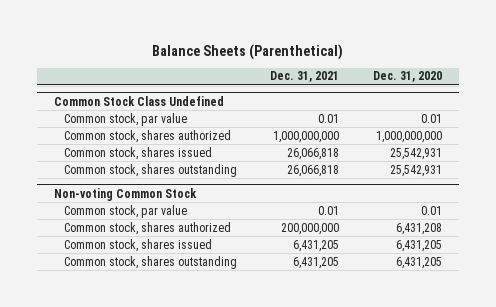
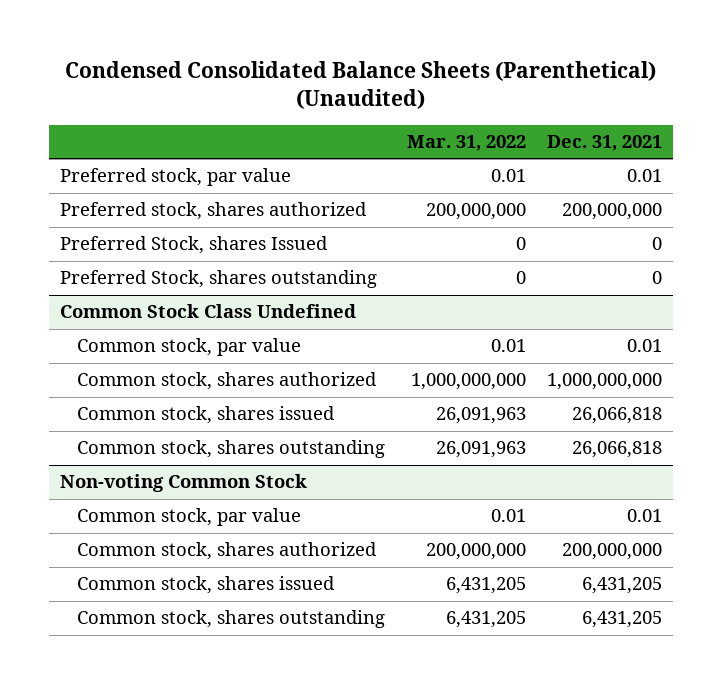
[152,43,344,60] Balance Sheets (Parenthetical) -> [64,60,656,110] Condensed Consolidated Balance Sheets (Parenthetical) (Unaudited)
[373,71,443,83] Dec. 31, 2020 -> none
none -> [406,134,526,151] Mar. 31, 2022
none -> [59,168,291,187] Preferred stock, par value
none -> [59,202,367,221] Preferred stock, shares authorized
none -> [59,236,328,255] Preferred Stock, shares Issued
none -> [59,270,377,289] Preferred Stock, shares outstanding

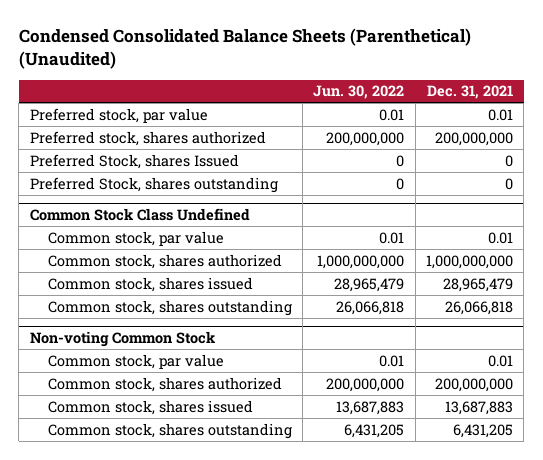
[406,134,526,151] Mar. 31, 2022 -> none
none -> [313,85,405,100] Jun. 30, 2022
[571,407,662,425] 26,066,818 -> [442,277,513,292] 28,965,479
[581,577,662,595] 6,431,205 -> [444,400,513,415] 13,687,883

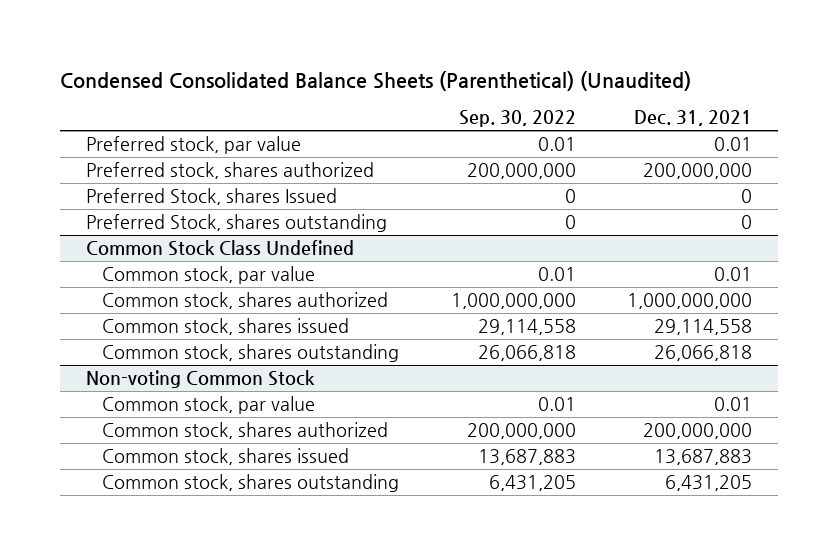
[313,85,405,100] Jun. 30, 2022 -> none
none -> [458,110,576,128] Sep. 30, 2022
[442,277,513,292] 28,965,479 -> [654,318,753,335] 29,114,558

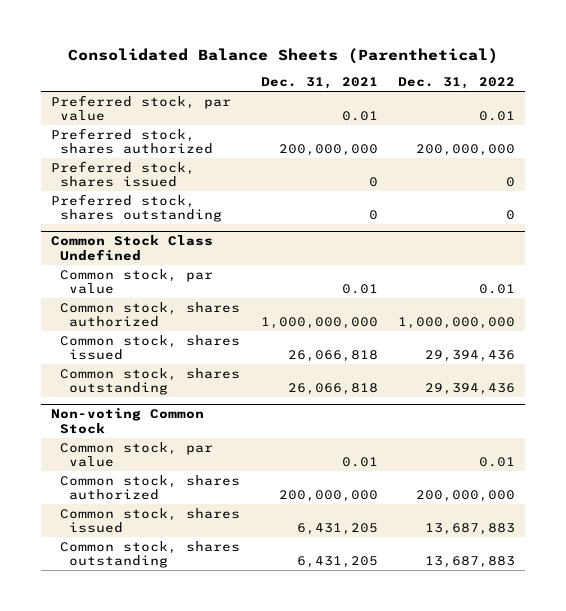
[60,71,692,92] Condensed Consolidated Balance Sheets (Parenthetical) (Unaudited) -> [67,48,498,65] Consolidated Balance Sheets (Parenthetical)
[458,110,576,128] Sep. 30, 2022 -> none
none -> [398,77,516,90] Dec. 31, 2022
[86,187,338,205] Preferred Stock, shares Issued -> [50,160,195,188] Preferred stock, shares issued
[86,213,388,232] Preferred Stock, shares outstanding -> [50,193,223,223] Preferred stock, shares outstanding
[654,318,753,335] 29,114,558 -> [287,350,378,363] 26,066,818
[654,448,753,465] 13,687,883 -> [296,523,378,536] 6,431,205

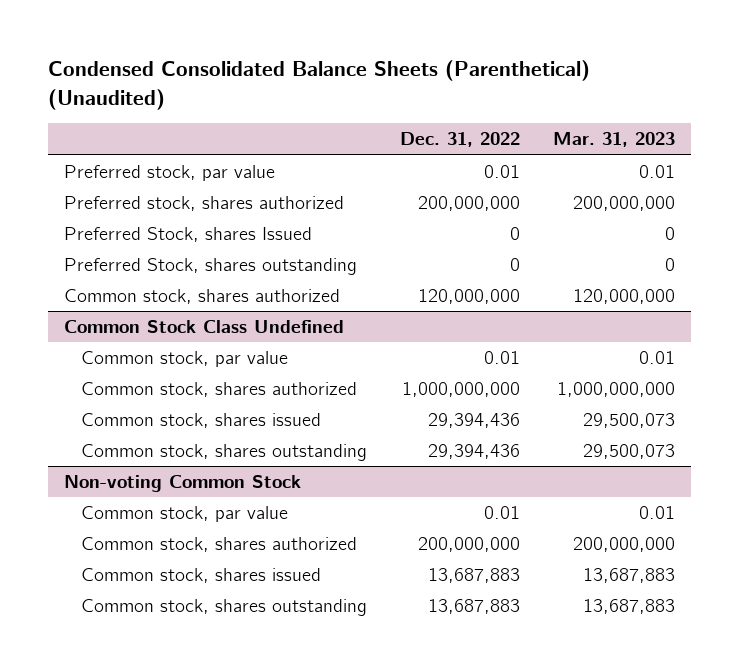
[67,48,498,65] Consolidated Balance Sheets (Parenthetical) -> [47,60,590,110] Condensed Consolidated Balance Sheets (Parenthetical) (Unaudited)
[260,77,378,90] Dec. 31, 2021 -> none
none -> [552,132,675,148] Mar. 31, 2023
[50,160,195,188] Preferred stock, shares issued -> [64,227,313,243] Preferred Stock, shares Issued
[50,193,223,223] Preferred stock, shares outstanding -> [64,258,358,276] Preferred Stock, shares outstanding
none -> [64,289,341,305] Common stock, shares authorized

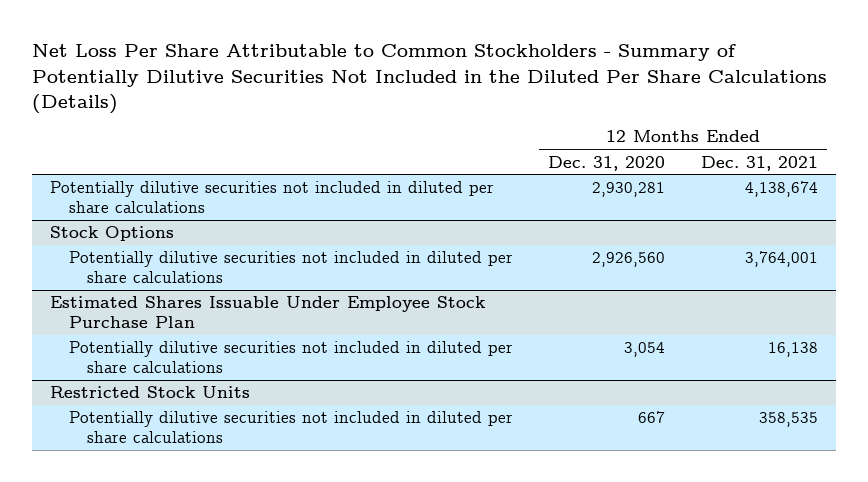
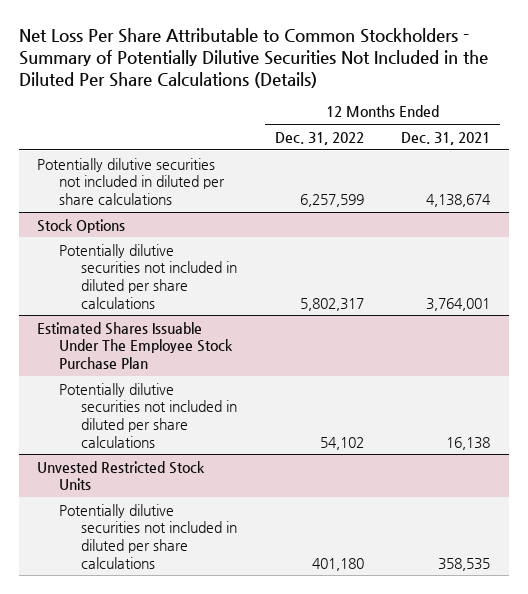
[548,155,666,171] Dec. 31, 2020 -> none
none -> [274,131,364,145] Dec. 31, 2022
[50,296,487,329] Estimated Shares Issuable Under Employee Stock Purchase Plan -> [37,321,234,369] Estimated Shares Issuable Under The Employee Stock Purchase Plan
[50,386,251,399] Restricted Stock Units -> [37,460,206,491] Unvested Restricted Stock Units

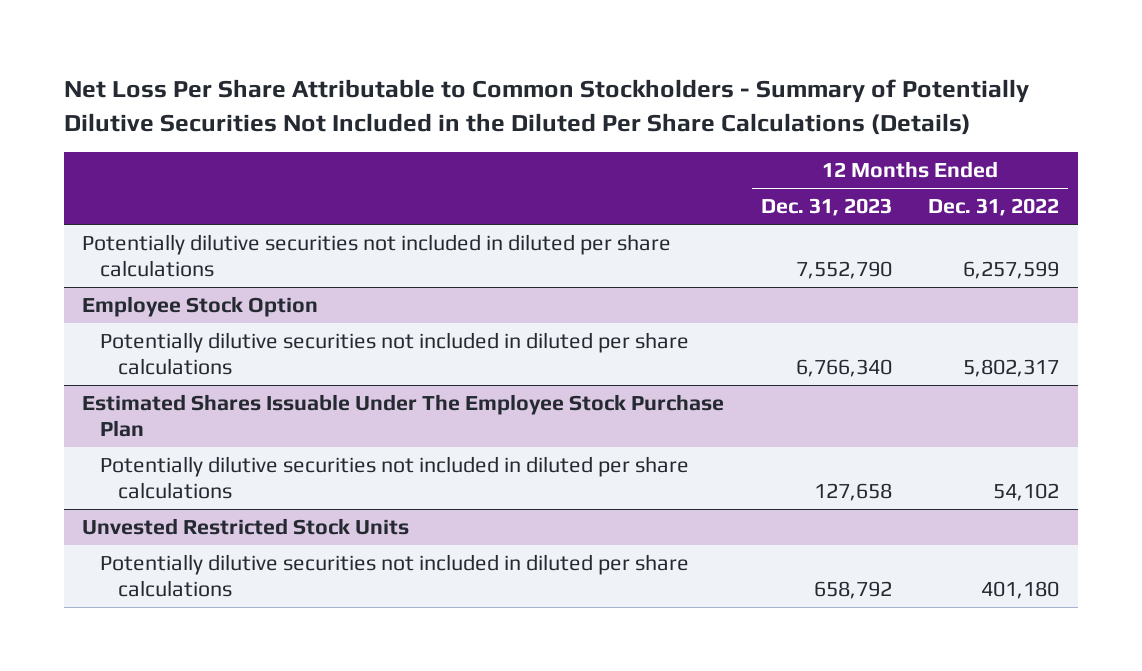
[401,131,491,145] Dec. 31, 2021 -> none
none -> [760,198,892,217] Dec. 31, 2023
[37,218,126,233] Stock Options -> [82,296,319,318] Employee Stock Option

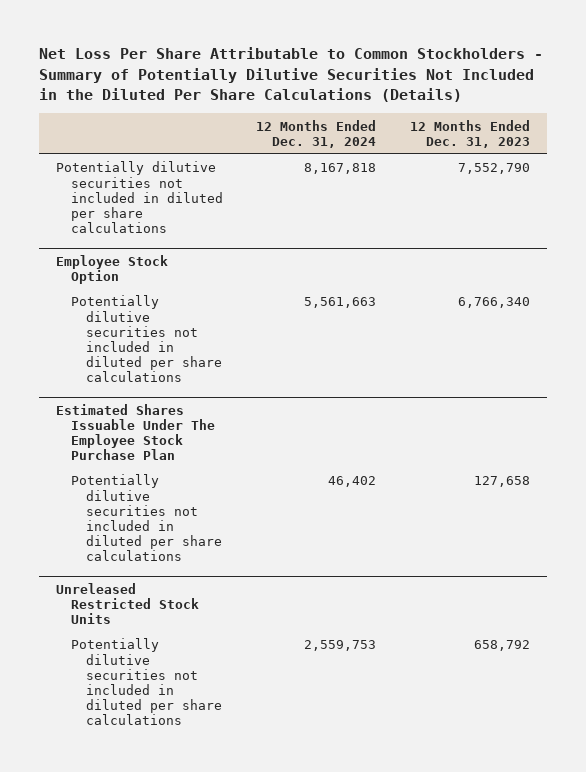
[928,198,1060,217] Dec. 31, 2022 -> none
none -> [256,119,377,148] 12 Months Ended Dec. 31, 2024
[82,518,410,536] Unvested Restricted Stock Units -> [55,583,199,625] Unreleased Restricted Stock Units

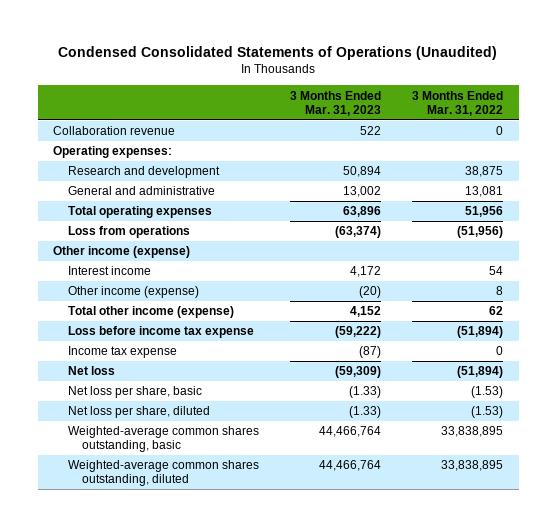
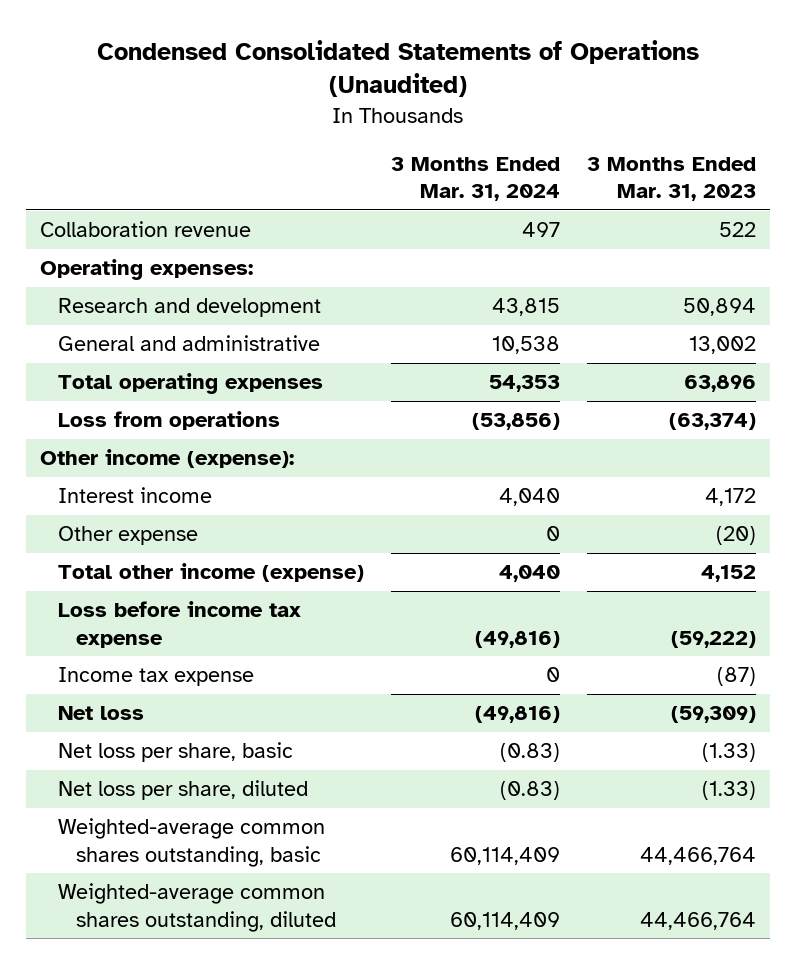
[412,90,504,116] 3 Months Ended Mar. 31, 2022 -> none
none -> [391,156,561,202] 3 Months Ended Mar. 31, 2024
[53,246,191,259] Other income (expense) -> [39,449,294,469] Other income (expense):
[67,286,199,299] Other income (expense) -> [57,526,198,546] Other expense

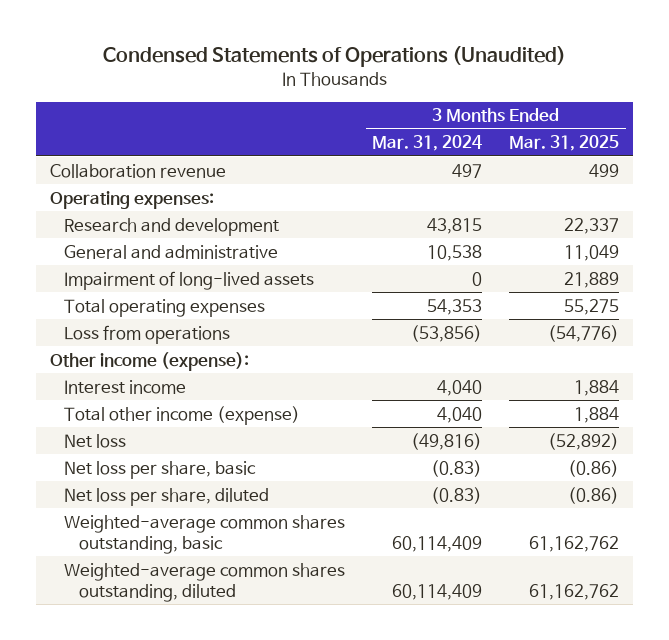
[97,39,700,98] Condensed Consolidated Statements of Operations (Unaudited) -> [103,46,567,68] Condensed Statements of Operations (Unaudited)
[587,156,757,202] 3 Months Ended Mar. 31, 2023 -> none
none -> [509,135,620,152] Mar. 31, 2025
none -> [64,270,315,290] Impairment of long-lived assets
[57,526,198,546] Other expense -> none
[57,601,301,648] Loss before income tax expense -> none
[57,667,254,687] Income tax expense -> none

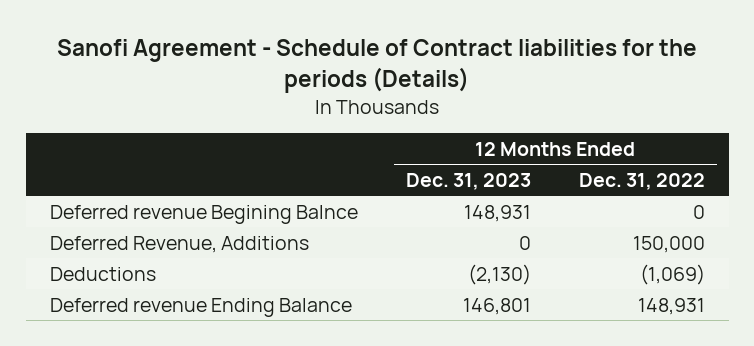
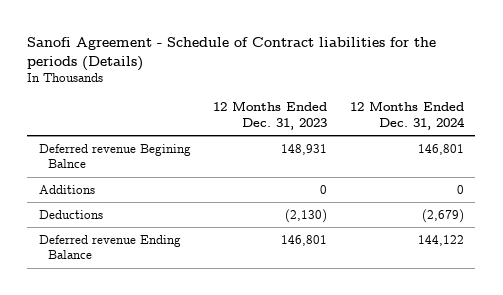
[578,172,705,190] Dec. 31, 2022 -> none
none -> [350,101,466,131] 12 Months Ended Dec. 31, 2024
[49,235,309,253] Deferred Revenue, Additions -> [38,184,95,194] Additions

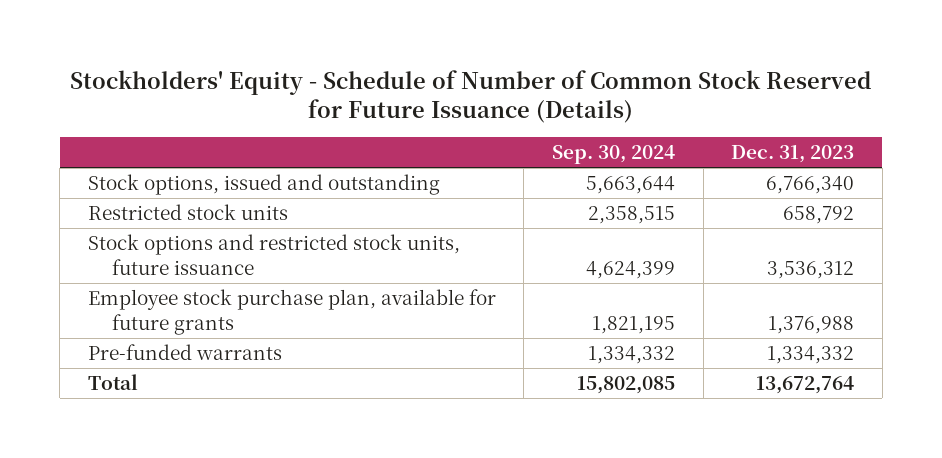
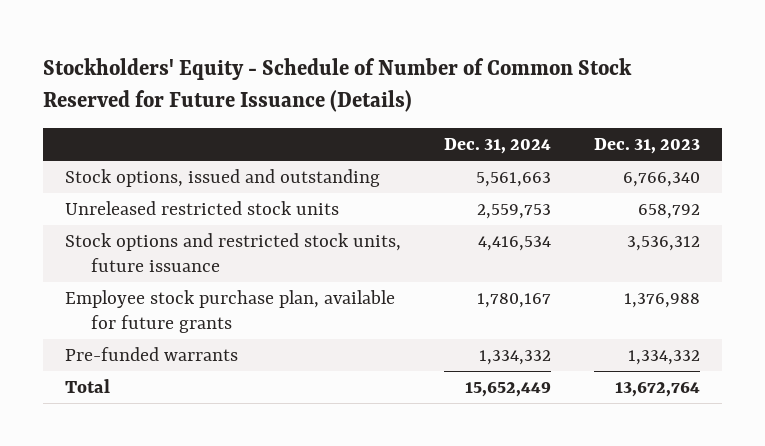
[552,145,676,165] Sep. 30, 2024 -> none
none -> [443,137,551,154] Dec. 31, 2024
[87,203,288,220] Restricted stock units -> [64,201,339,216] Unreleased restricted stock units

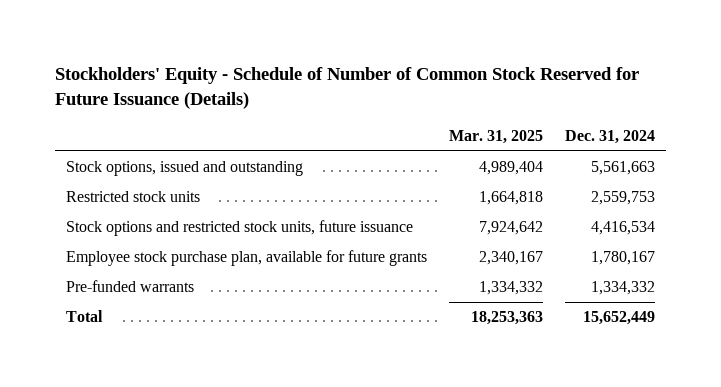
[594,137,701,154] Dec. 31, 2023 -> none
none -> [449,130,544,145] Mar. 31, 2025
[64,201,339,216] Unreleased restricted stock units -> [65,191,200,203] Restricted stock units

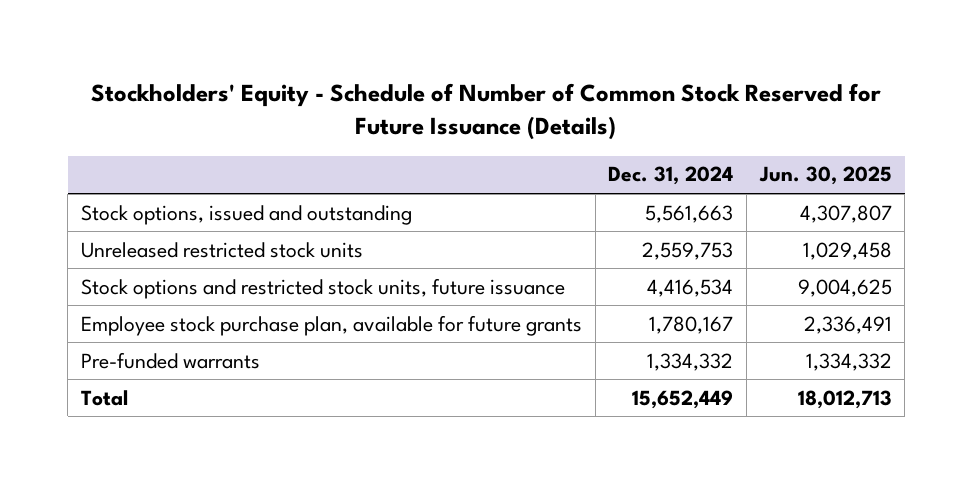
[449,130,544,145] Mar. 31, 2025 -> none
none -> [758,166,892,186] Jun. 30, 2025
[65,191,200,203] Restricted stock units -> [81,241,364,258] Unreleased restricted stock units

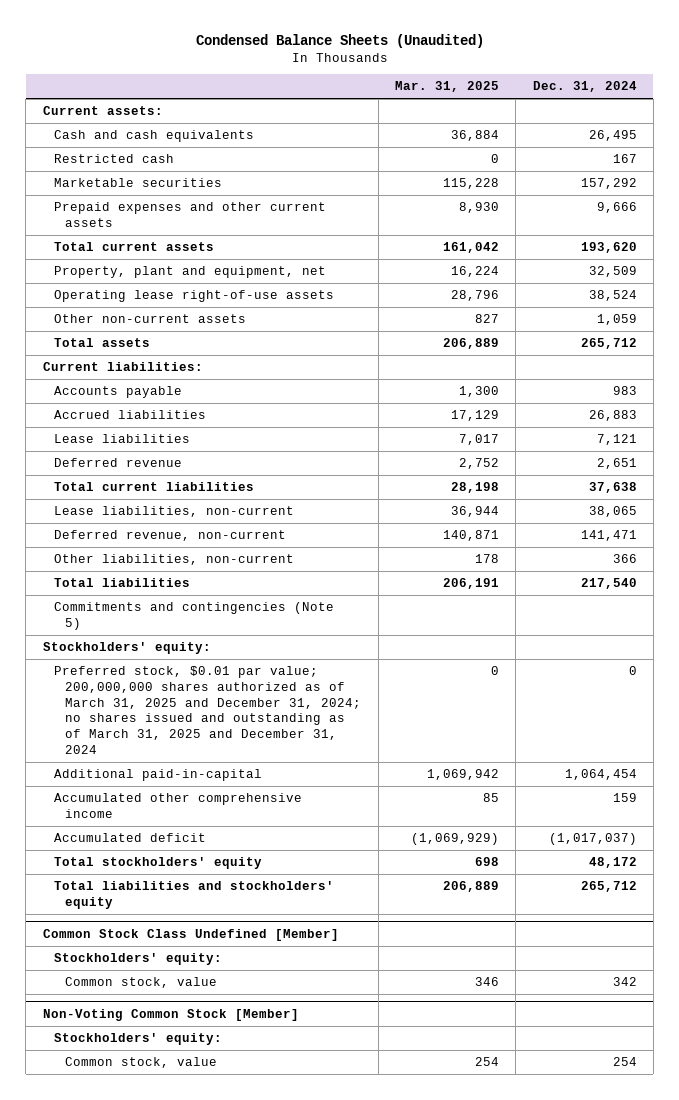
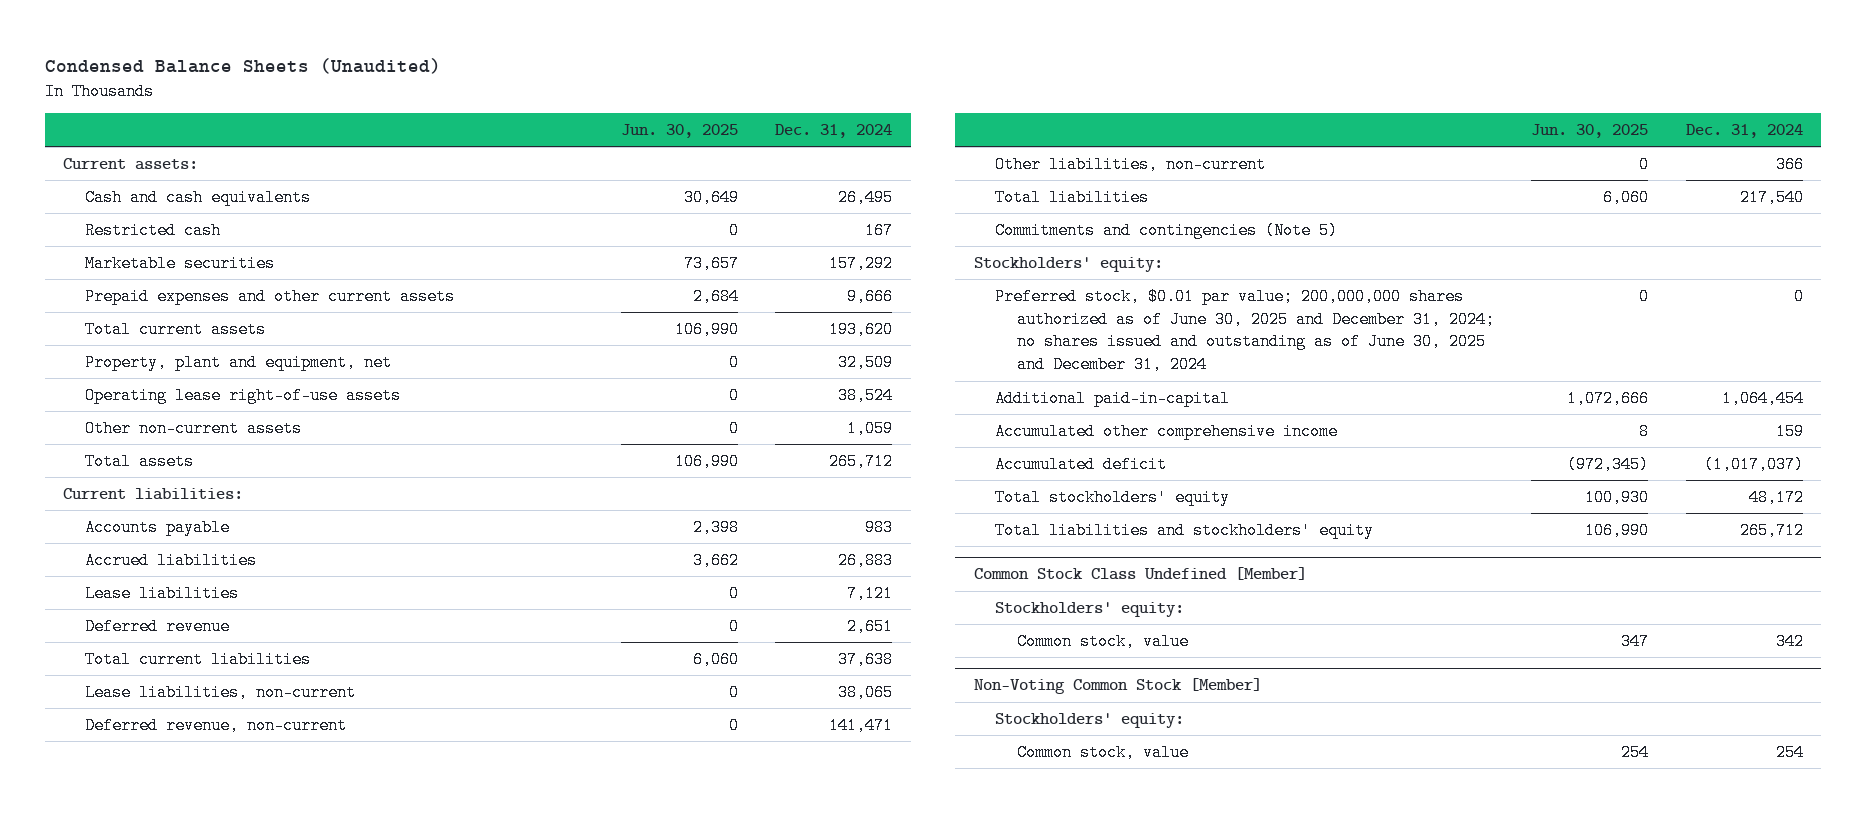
[394,81,499,93] Mar. 31, 2025 -> none
none -> [620,124,738,139] Jun. 30, 2025
[53,666,362,754] Preferred stock, $0.01 par value; 200,000,000 shares authorized as of March 31, 2025 and December 31, 2024; no shares issued and outstanding as of March 31, 2025 and December 31, 2024 -> [995,287,1495,374] Preferred stock, $0.01 par value; 200,000,000 shares authorized as of June 30, 2025 and December 31, 2024; no shares issued and outstanding as of June 30, 2025 and December 31, 2024

